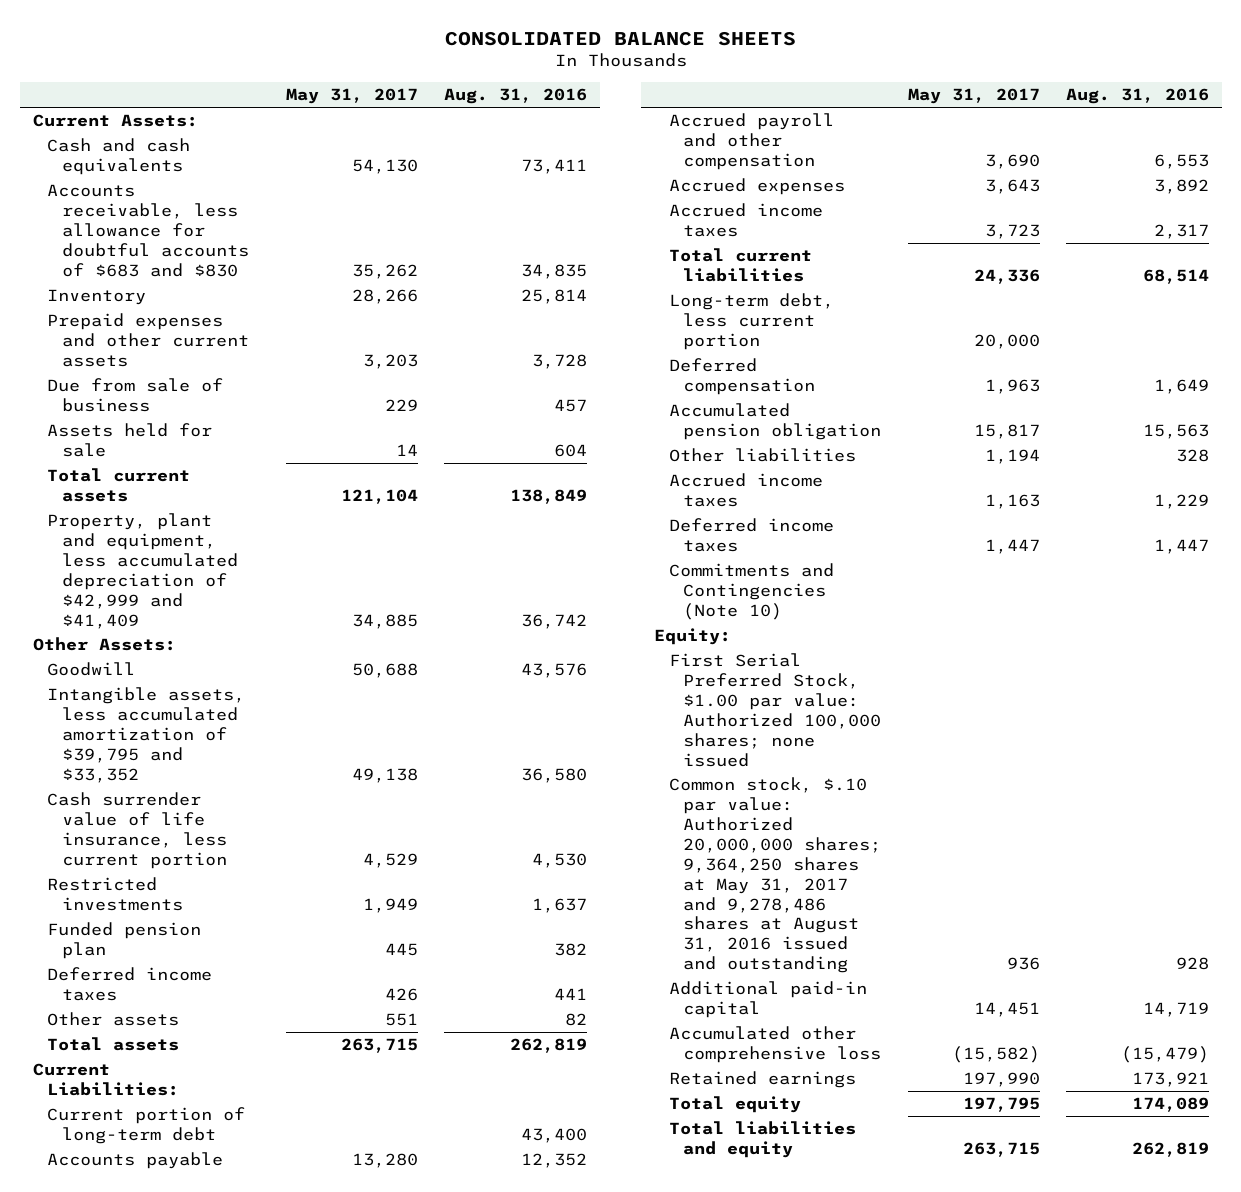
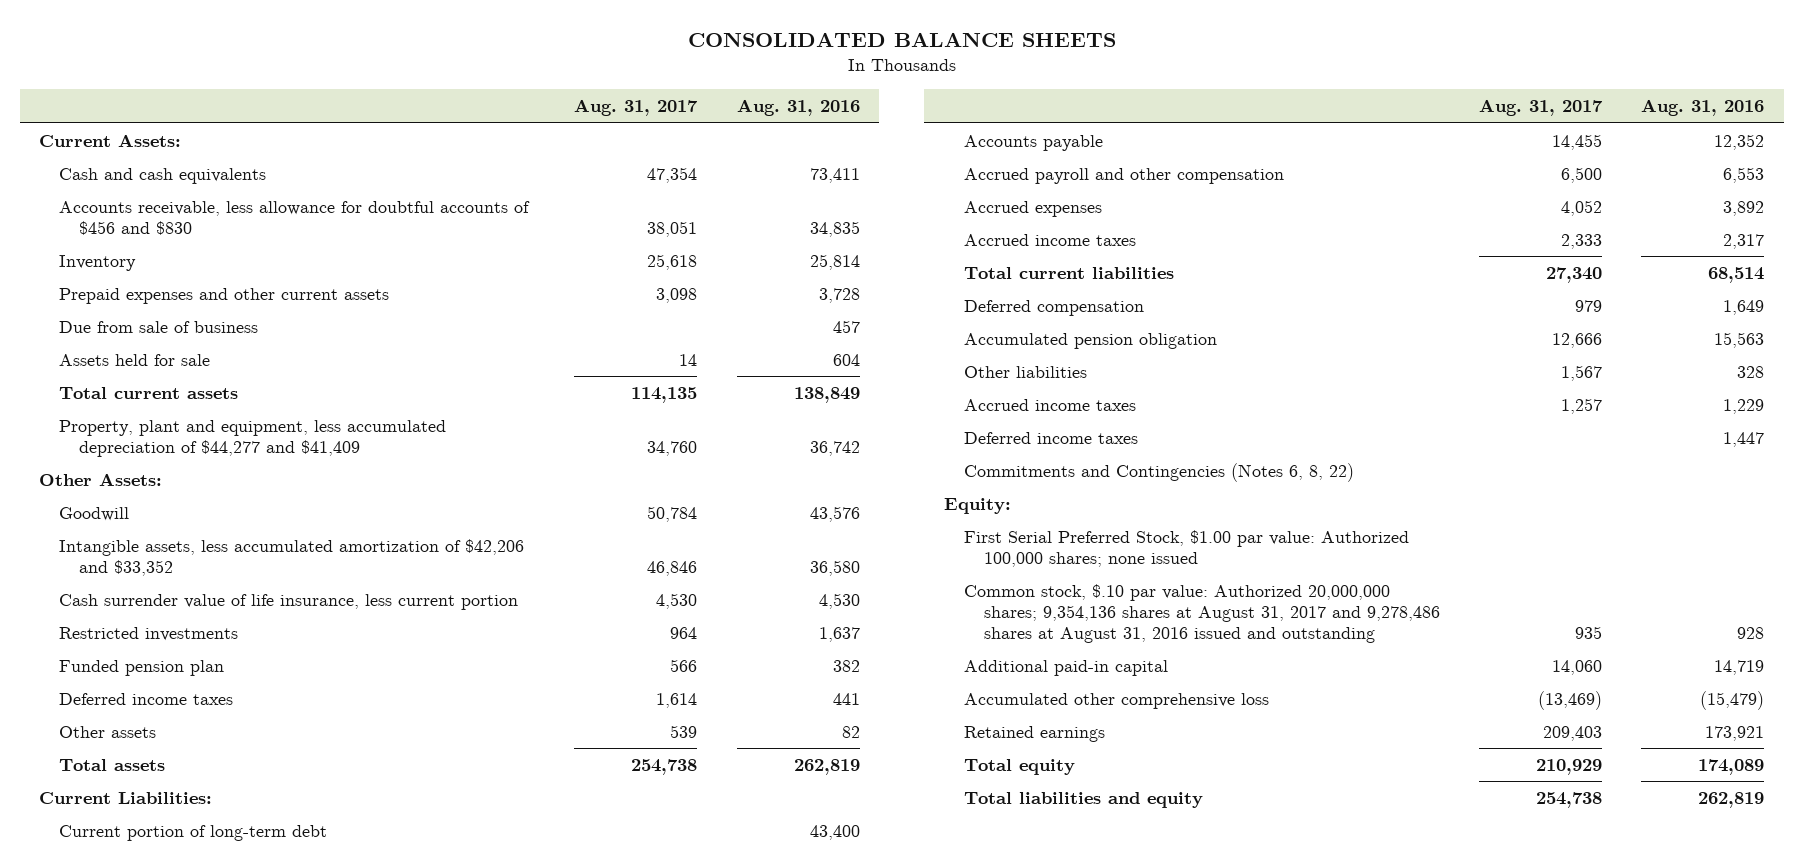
[286,88,419,105] May 31, 2017 -> none
none -> [574,99,699,117] Aug. 31, 2017
[47,184,250,277] Accounts receivable, less allowance for doubtful accounts of $683 and $830 -> [59,200,531,235] Accounts receivable, less allowance for doubtful accounts of $456 and $830
[47,513,239,629] Property, plant and equipment, less accumulated depreciation of $42,999 and $41,409 -> [59,419,447,457] Property, plant and equipment, less accumulated depreciation of $44,277 and $41,409
[47,687,246,783] Intangible assets, less accumulated amortization of $39,795 and $33,352 -> [59,538,525,576] Intangible assets, less accumulated amortization of $42,206 and $33,352
[668,293,834,350] Long-term debt, less current portion -> none
[668,563,834,620] Commitments and Contingencies (Note 10) -> [963,462,1354,482] Commitments and Contingencies (Notes 6, 8, 22)
[668,777,882,974] Common stock, $.10 par value: Authorized 20,000,000 shares; 9,364,250 shares at May 31, 2017 and 9,278,486 shares at August 31, 2016 issued and outstanding -> [963,583,1440,643] Common stock, $.10 par value: Authorized 20,000,000 shares; 9,354,136 shares at August 31, 2017 and 9,278,486 shares at August 31, 2016 issued and outstanding

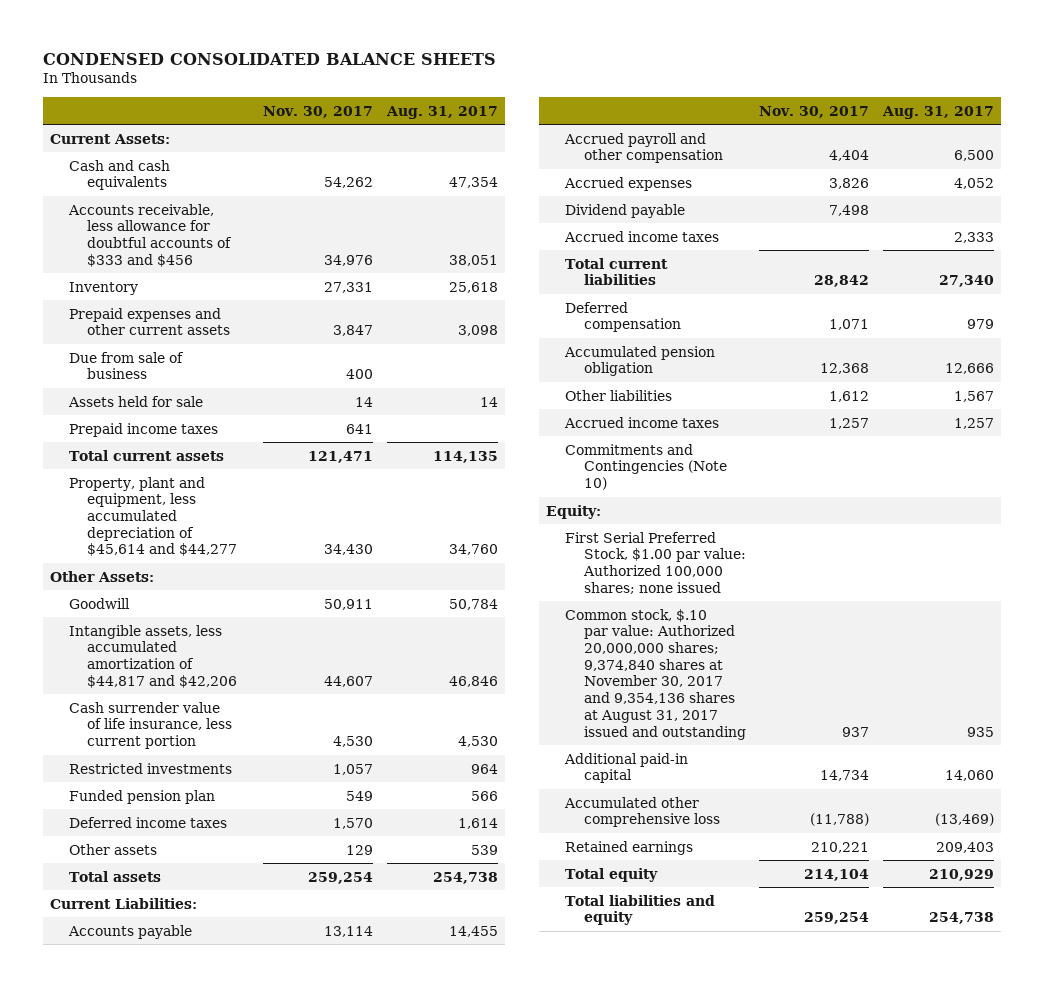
[687,32,1116,48] CONSOLIDATED BALANCE SHEETS -> [43,52,497,65] CONDENSED CONSOLIDATED BALANCE SHEETS
[736,99,860,117] Aug. 31, 2016 -> none
none -> [263,105,374,118] Nov. 30, 2017
[59,200,531,235] Accounts receivable, less allowance for doubtful accounts of $456 and $830 -> [67,203,233,267] Accounts receivable, less allowance for doubtful accounts of $333 and $456
none -> [68,422,218,437] Prepaid income taxes
[59,419,447,457] Property, plant and equipment, less accumulated depreciation of $44,277 and $41,409 -> [68,476,238,557] Property, plant and equipment, less accumulated depreciation of $45,614 and $44,277
[59,538,525,576] Intangible assets, less accumulated amortization of $42,206 and $33,352 -> [68,624,238,688] Intangible assets, less accumulated amortization of $44,817 and $42,206
[59,824,328,841] Current portion of long-term debt -> none
none -> [565,203,686,218] Dividend payable
[963,431,1138,444] Deferred income taxes -> none
[963,462,1354,482] Commitments and Contingencies (Notes 6, 8, 22) -> [565,443,727,491] Commitments and Contingencies (Note 10)
[963,583,1440,643] Common stock, $.10 par value: Authorized 20,000,000 shares; 9,354,136 shares at August 31, 2017 and 9,278,486 shares at August 31, 2016 issued and outstanding -> [565,608,746,740] Common stock, $.10 par value: Authorized 20,000,000 shares; 9,374,840 shares at November 30, 2017 and 9,354,136 shares at August 31, 2017 issued and outstanding

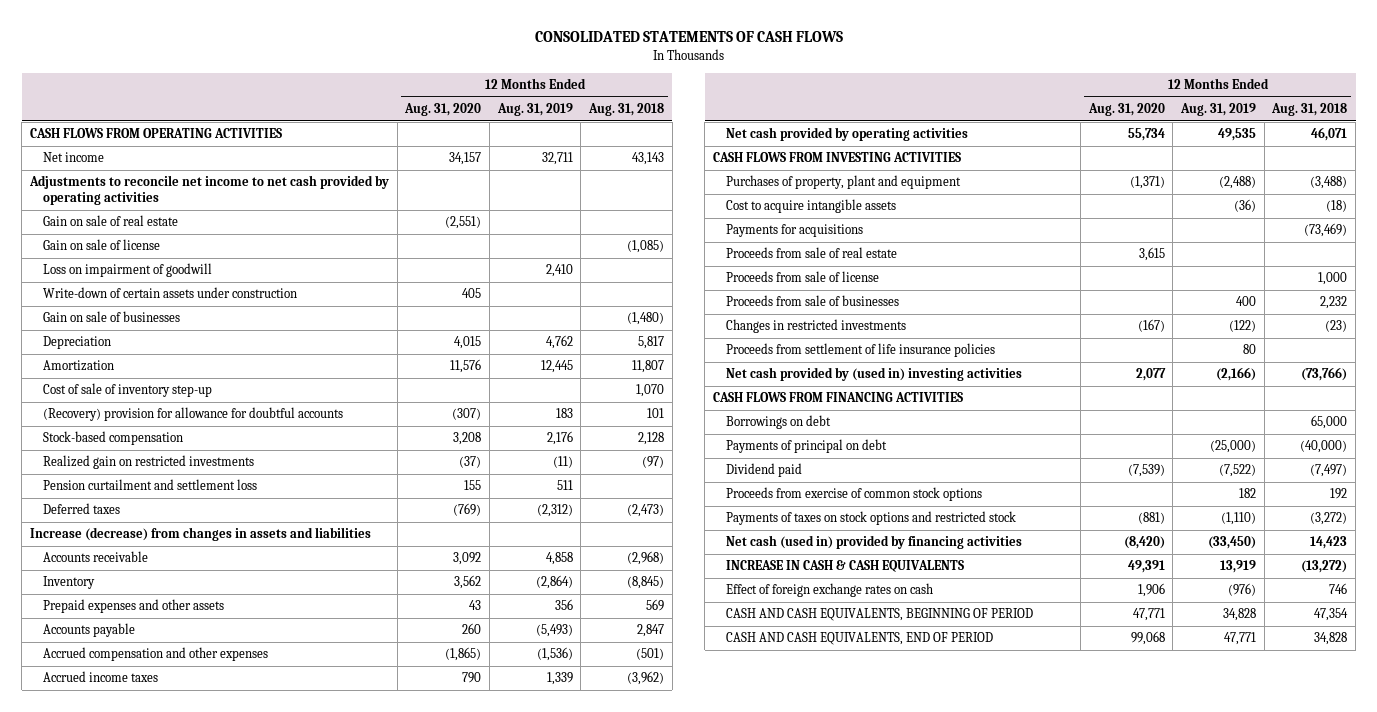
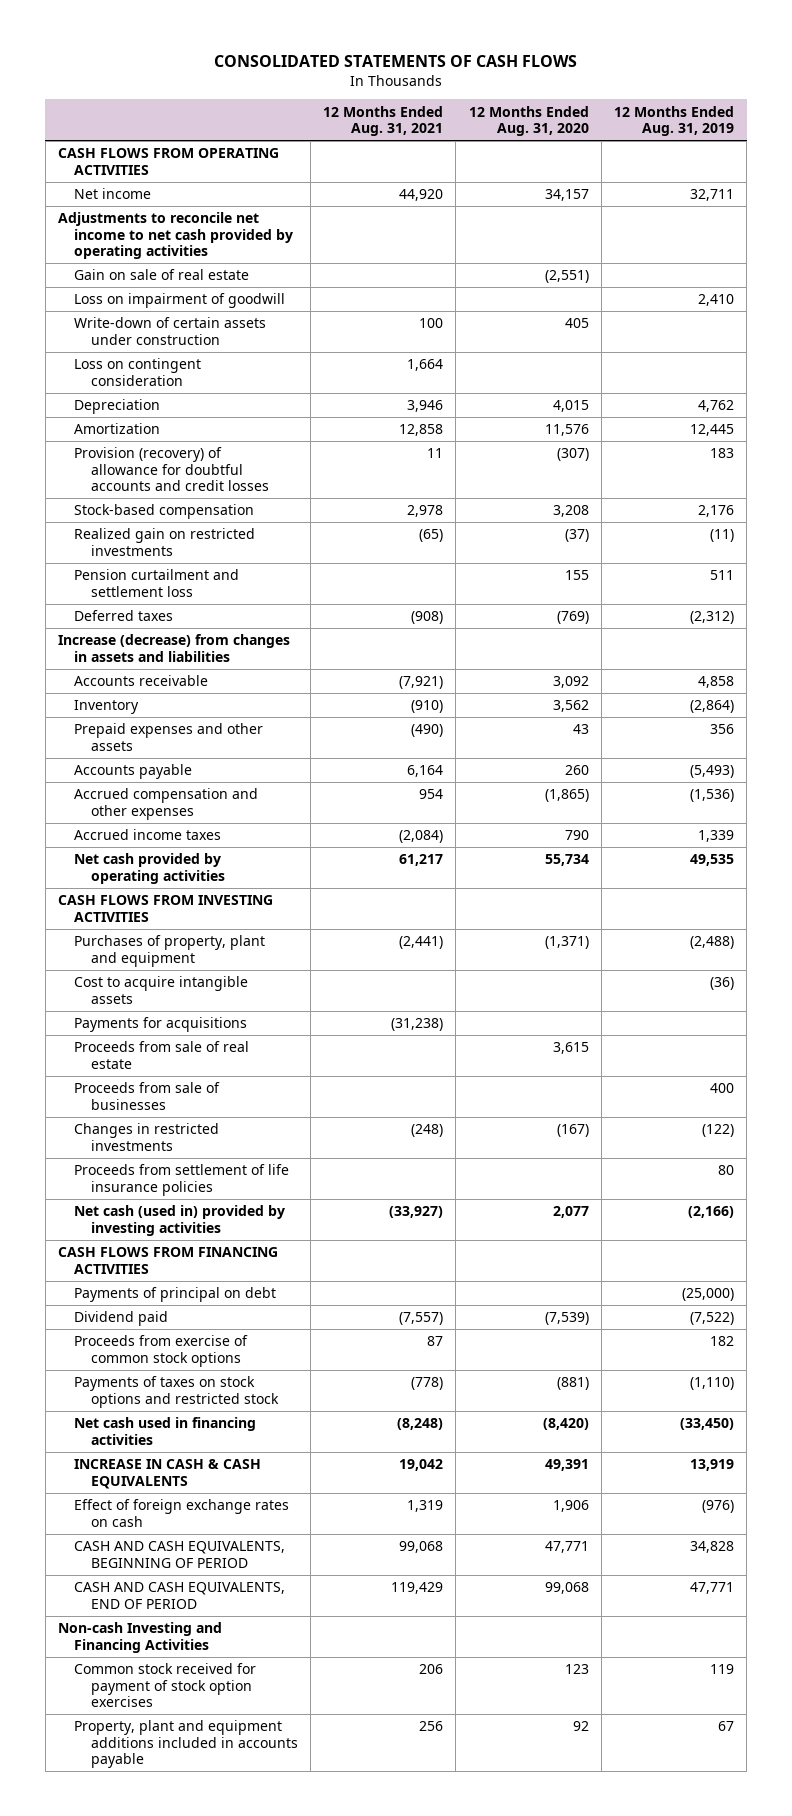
[588,103,665,117] Aug. 31, 2018 -> none
none -> [323,105,444,136] 12 Months Ended Aug. 31, 2021
[42,239,160,251] Gain on sale of license -> none
[42,311,180,323] Gain on sale of businesses -> none
none -> [74,358,202,386] Loss on contingent consideration
[42,383,212,398] Cost of sale of inventory step-up -> none
[42,407,343,422] (Recovery) provision for allowance for doubtful accounts -> [74,447,269,491] Provision (recovery) of allowance for doubtful accounts and credit losses
[725,271,879,283] Proceeds from sale of license -> none
[725,367,1022,382] Net cash provided by (used in) investing activities -> [74,1205,286,1236] Net cash (used in) provided by investing activities
[725,415,831,430] Borrowings on debt -> none
[725,535,1022,550] Net cash (used in) provided by financing activities -> [74,1417,257,1445] Net cash used in financing activities
none -> [57,1622,222,1653] Non-cash Investing and Financing Activities
none -> [74,1663,257,1707] Common stock received for payment of stock option exercises
none -> [74,1720,298,1768] Property, plant and equipment additions included in accounts payable

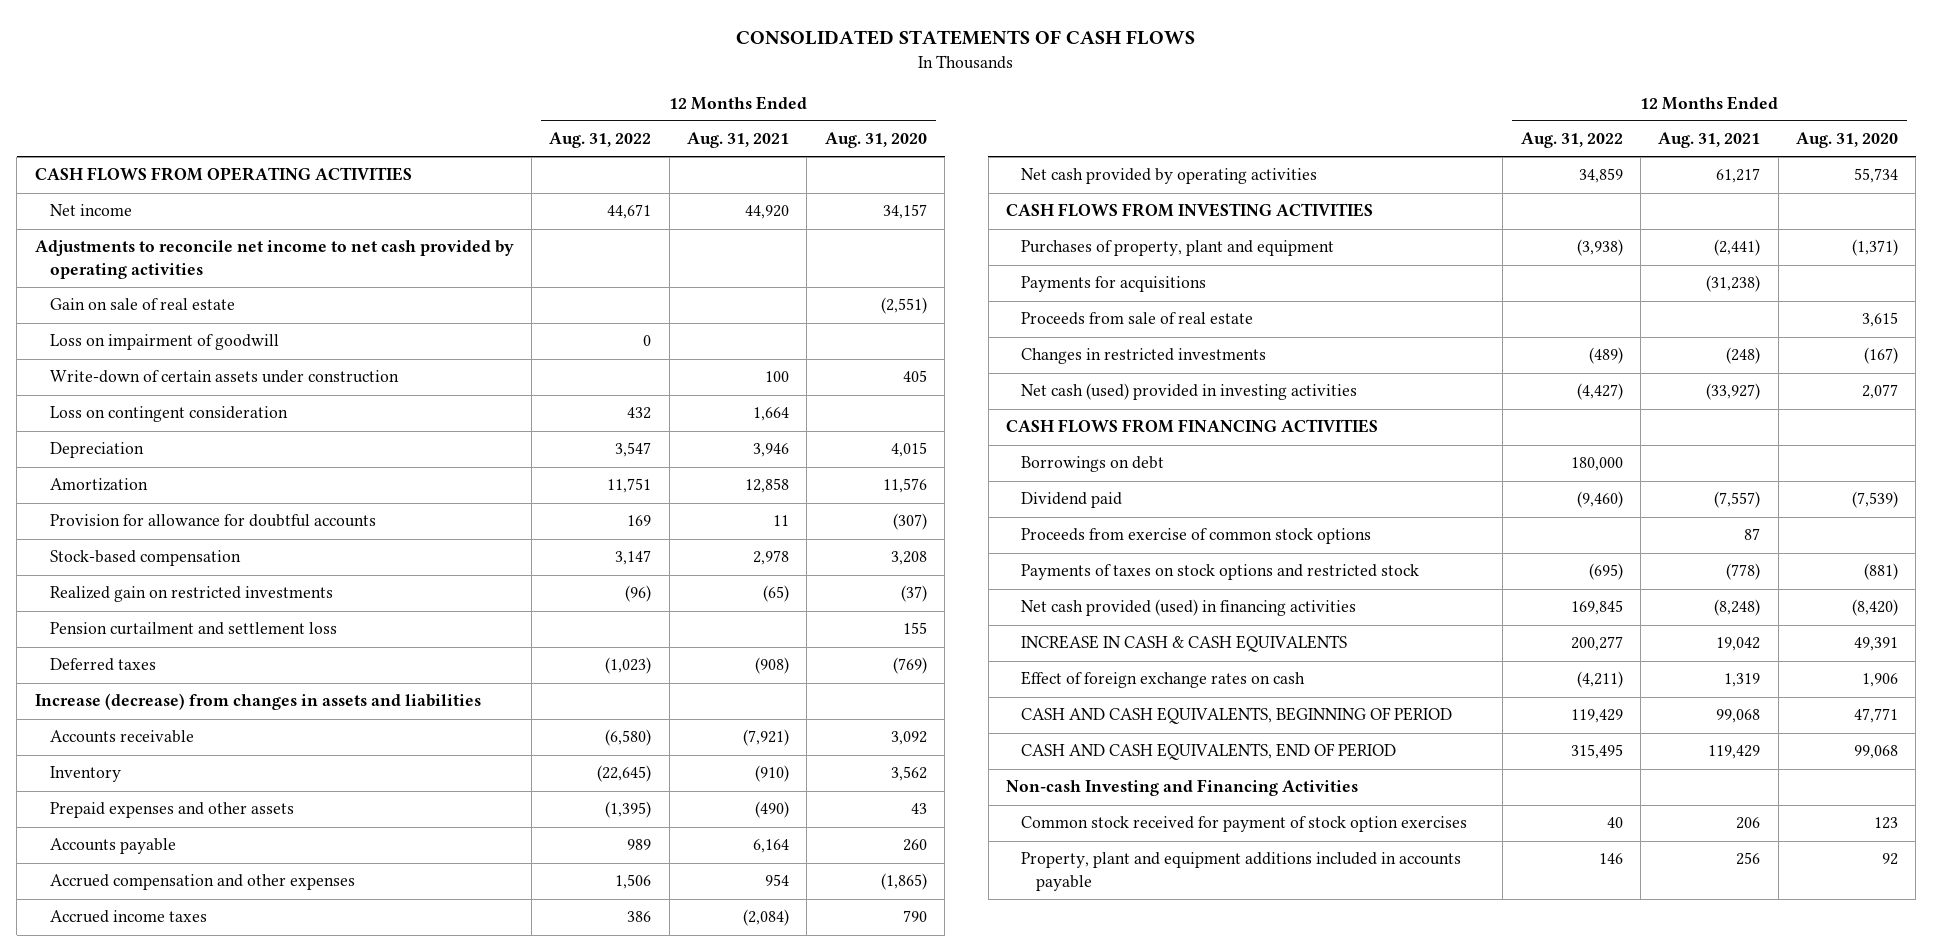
[613,105,734,136] 12 Months Ended Aug. 31, 2019 -> none
none -> [549,132,652,149] Aug. 31, 2022
[74,447,269,491] Provision (recovery) of allowance for doubtful accounts and credit losses -> [49,514,376,528] Provision for allowance for doubtful accounts
[74,976,249,1004] Cost to acquire intangible assets -> none
[74,1082,221,1110] Proceeds from sale of businesses -> none
[74,1164,290,1196] Proceeds from settlement of life insurance policies -> none
[74,1205,286,1236] Net cash (used in) provided by investing activities -> [1021,383,1358,401] Net cash (used) provided in investing activities
[74,1287,277,1303] Payments of principal on debt -> none
none -> [1021,456,1165,473] Borrowings on debt
[74,1417,257,1445] Net cash used in financing activities -> [1021,599,1357,617] Net cash provided (used) in financing activities

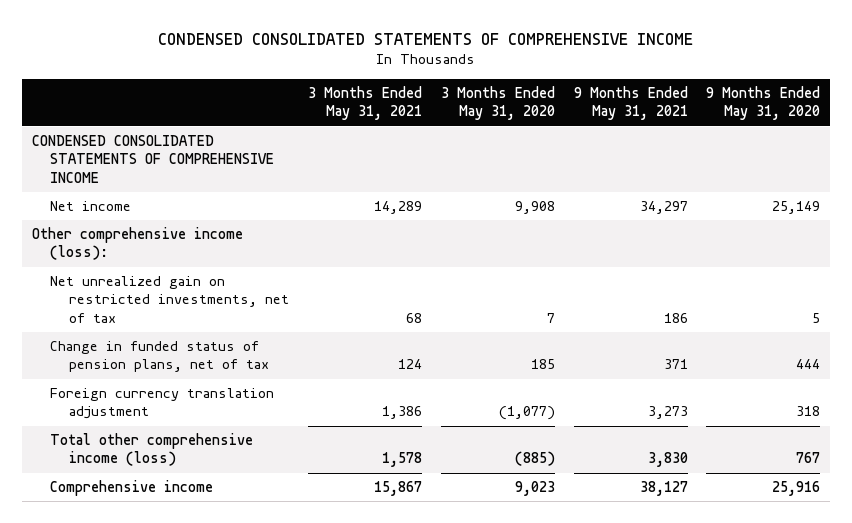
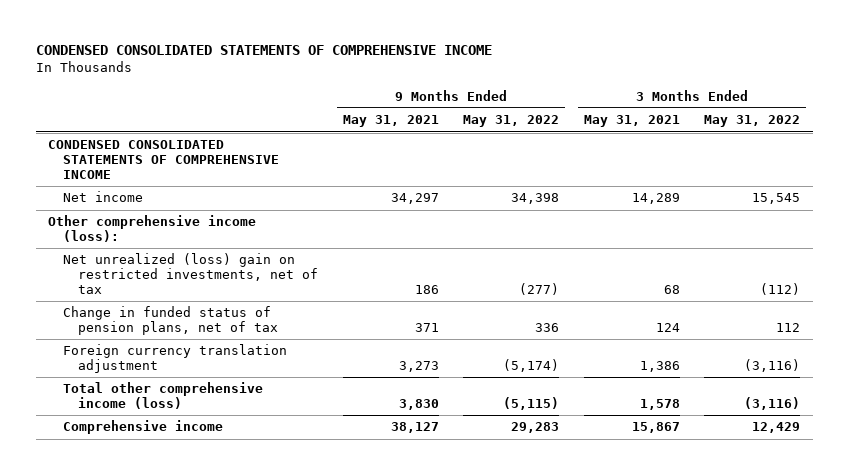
[440,86,555,121] 3 Months Ended May 31, 2020 -> none
[706,86,821,121] 9 Months Ended May 31, 2020 -> none
none -> [463,115,560,128] May 31, 2022
none -> [704,115,801,128] May 31, 2022
[50,276,289,323] Net unrealized gain on restricted investments, net of tax -> [63,253,319,294] Net unrealized (loss) gain on restricted investments, net of tax

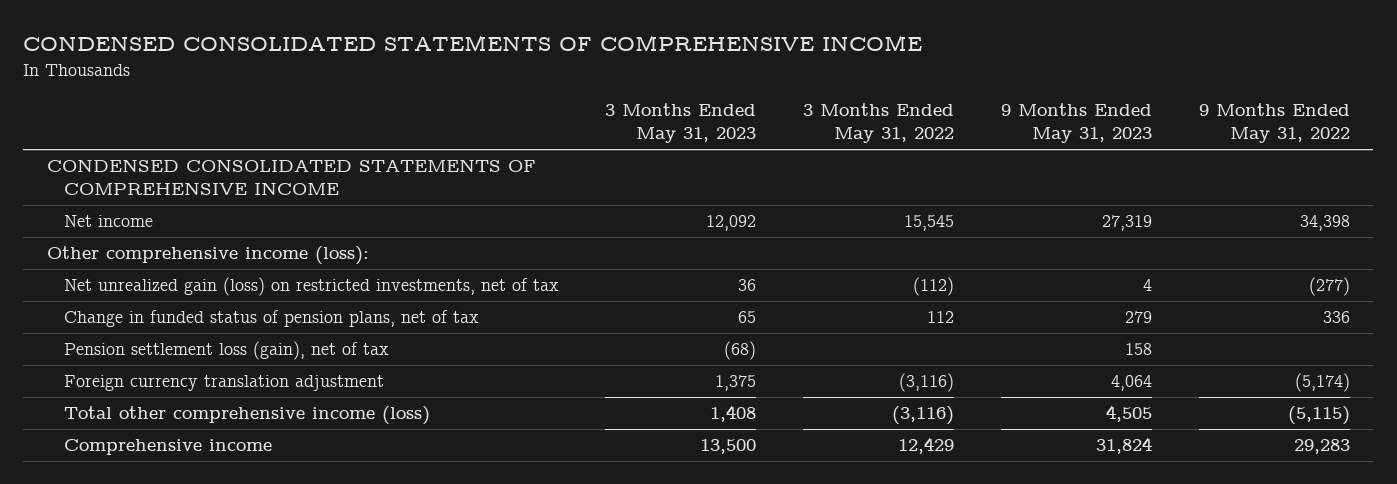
[342,115,439,128] May 31, 2021 -> none
[583,115,680,128] May 31, 2021 -> none
none -> [605,103,757,144] 3 Months Ended May 31, 2023
none -> [1001,103,1153,144] 9 Months Ended May 31, 2023
[63,253,319,294] Net unrealized (loss) gain on restricted investments, net of tax -> [63,277,559,297] Net unrealized gain (loss) on restricted investments, net of tax
none -> [63,341,389,361] Pension settlement loss (gain), net of tax

